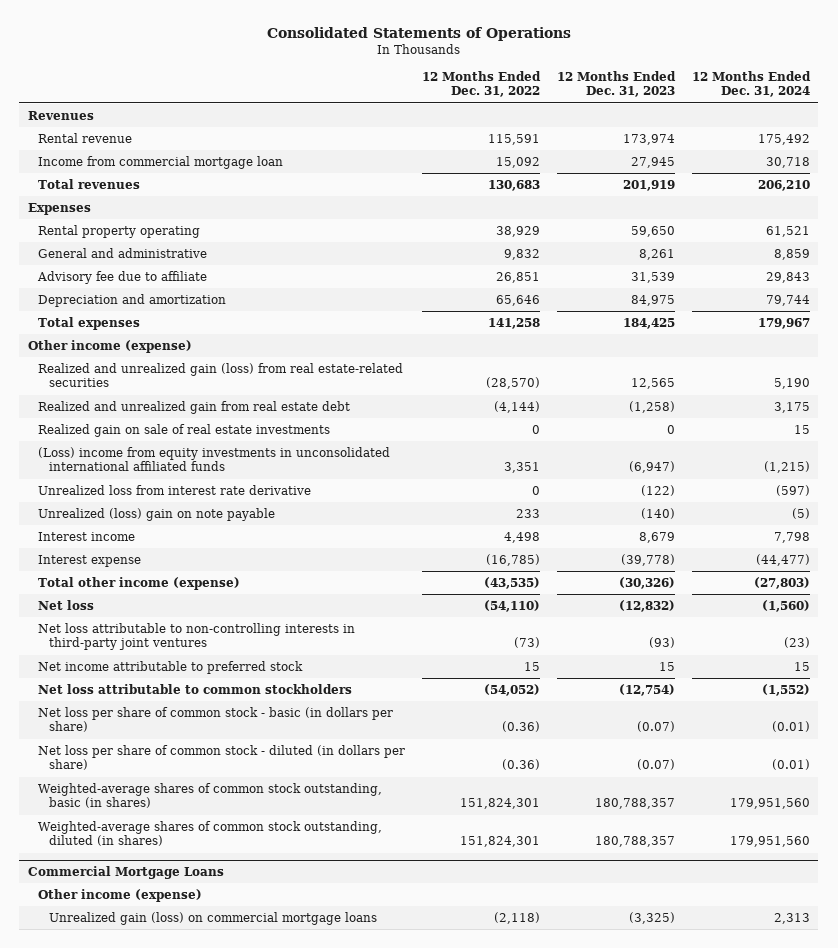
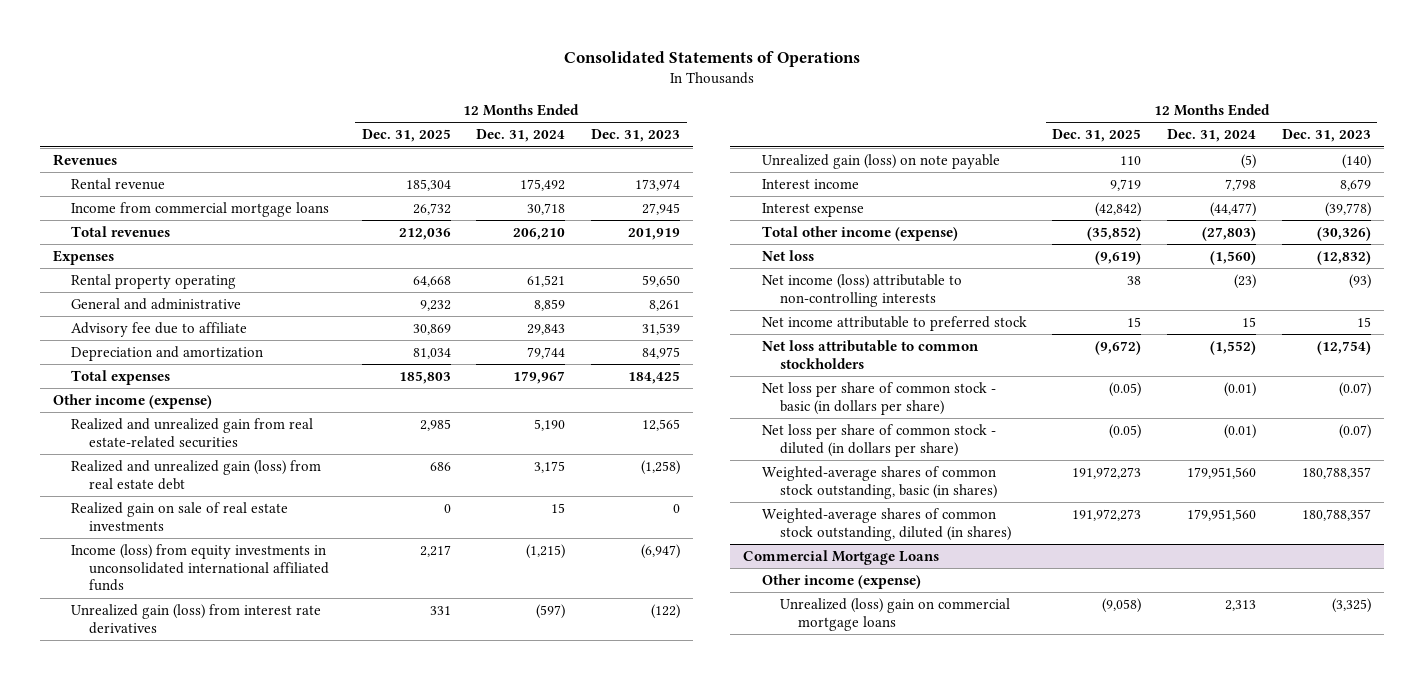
[422,71,542,98] 12 Months Ended Dec. 31, 2022 -> none
none -> [361,129,451,143] Dec. 31, 2025
[38,155,284,169] Income from commercial mortgage loan -> [70,202,329,218] Income from commercial mortgage loans
[38,362,404,388] Realized and unrealized gain (loss) from real estate-related securities -> [70,418,313,448] Realized and unrealized gain from real estate-related securities
[38,400,351,414] Realized and unrealized gain from real estate debt -> [70,460,321,490] Realized and unrealized gain (loss) from real estate debt
[38,446,391,472] (Loss) income from equity investments in unconsolidated international affiliated funds -> [70,544,330,592] Income (loss) from equity investments in unconsolidated international affiliated funds
[38,484,312,495] Unrealized loss from interest rate derivative -> [70,604,321,634] Unrealized gain (loss) from interest rate derivatives
[38,507,276,521] Unrealized (loss) gain on note payable -> [761,154,1000,170] Unrealized gain (loss) on note payable
[38,622,356,651] Net loss attributable to non-controlling interests in third-party joint ventures -> [761,274,962,307] Net income (loss) attributable to non-controlling interests
[48,911,377,925] Unrealized gain (loss) on commercial mortgage loans -> [779,598,1010,631] Unrealized (loss) gain on commercial mortgage loans

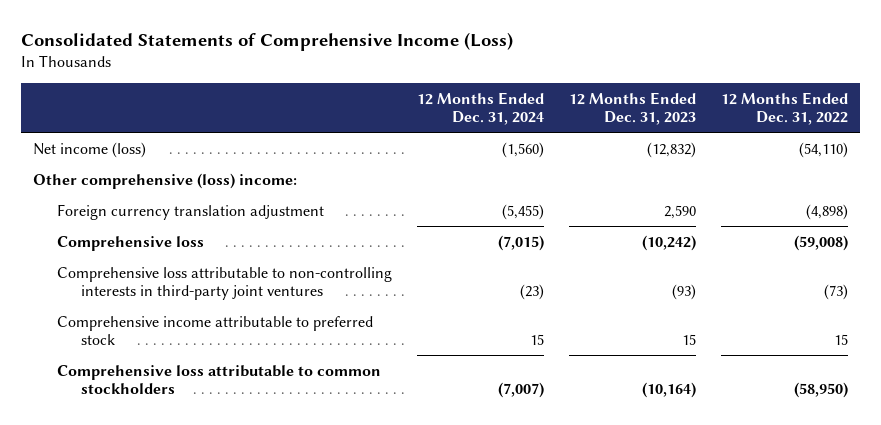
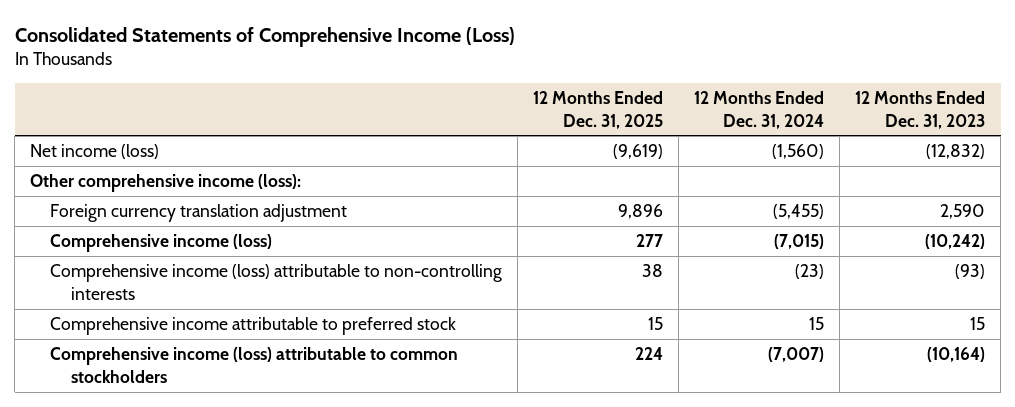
[720,91,848,126] 12 Months Ended Dec. 31, 2022 -> none
none -> [533,91,664,129] 12 Months Ended Dec. 31, 2025
[33,172,298,189] Other comprehensive (loss) income: -> [30,174,302,193] Other comprehensive income (loss):
[57,235,205,251] Comprehensive loss -> [50,234,273,253] Comprehensive income (loss)
[57,266,393,301] Comprehensive loss attributable to non-controlling interests in third-party joint ventures -> [50,264,503,300] Comprehensive income (loss) attributable to non-controlling interests
[57,364,382,395] Comprehensive loss attributable to common stockholders -> [50,347,459,383] Comprehensive income (loss) attributable to common stockholders

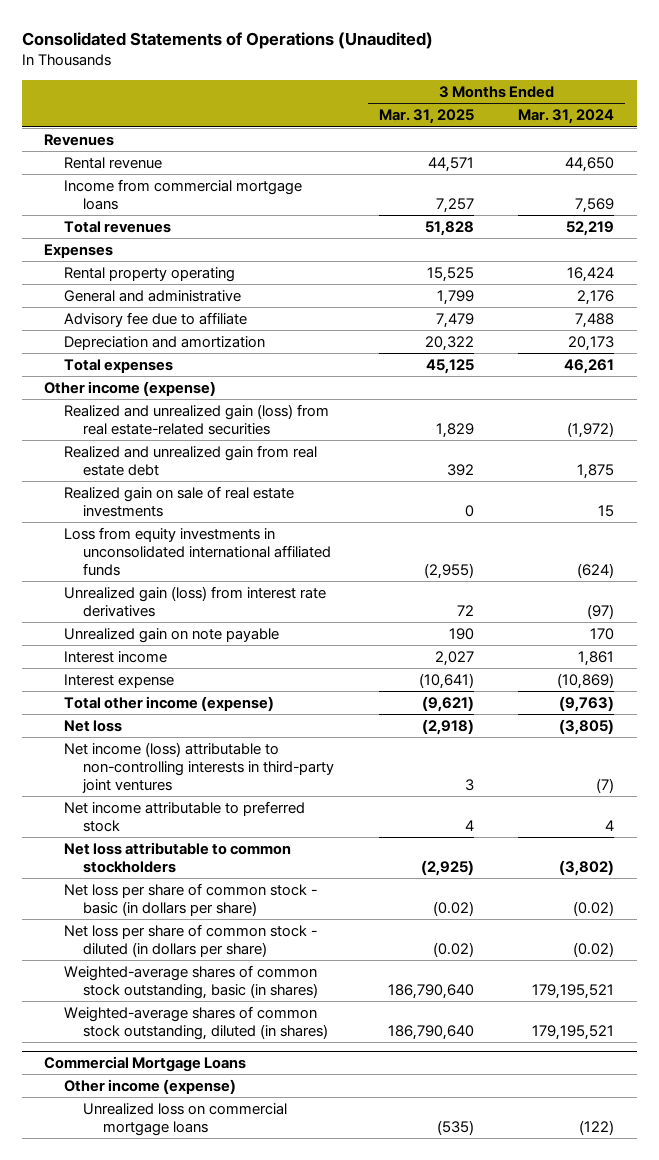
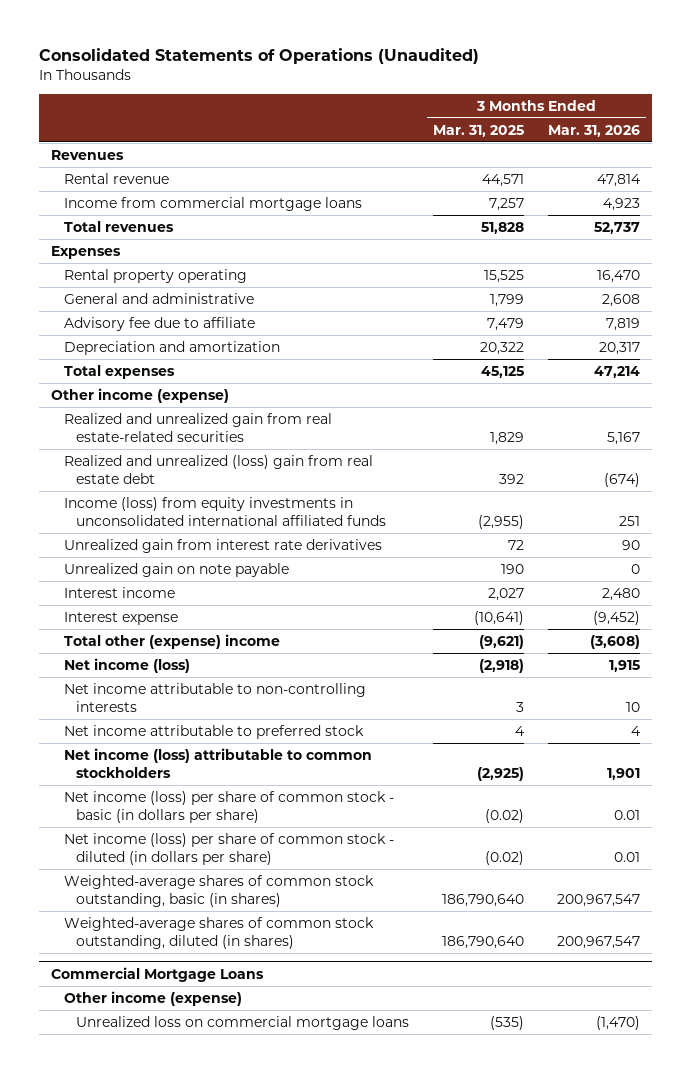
[518,109,615,125] Mar. 31, 2024 -> none
none -> [548,124,641,137] Mar. 31, 2026
[63,485,294,517] Realized gain on sale of real estate investments -> none
[63,403,329,435] Realized and unrealized gain (loss) from real estate-related securities -> [63,412,332,442] Realized and unrealized gain from real estate-related securities
[63,444,317,476] Realized and unrealized gain from real estate debt -> [63,454,373,484] Realized and unrealized (loss) gain from real estate debt
[63,526,332,577] Loss from equity investments in unconsolidated international affiliated funds -> [63,496,387,526] Income (loss) from equity investments in unconsolidated international affiliated funds
[63,585,326,617] Unrealized gain (loss) from interest rate derivatives -> [63,538,382,553] Unrealized gain from interest rate derivatives
[63,695,274,711] Total other income (expense) -> [63,633,280,649] Total other (expense) income
[63,719,122,732] Net loss -> [63,657,190,673] Net income (loss)
[63,741,335,794] Net income (loss) attributable to non-controlling interests in third-party joint ventures -> [63,682,366,712] Net income attributable to non-controlling interests
[63,841,291,873] Net loss attributable to common stockholders -> [63,747,372,778] Net income (loss) attributable to common stockholders
[63,882,317,916] Net loss per share of common stock - basic (in dollars per share) -> [63,790,394,823] Net income (loss) per share of common stock - basic (in dollars per share)
[63,923,317,957] Net loss per share of common stock - diluted (in dollars per share) -> [63,832,394,865] Net income (loss) per share of common stock - diluted (in dollars per share)

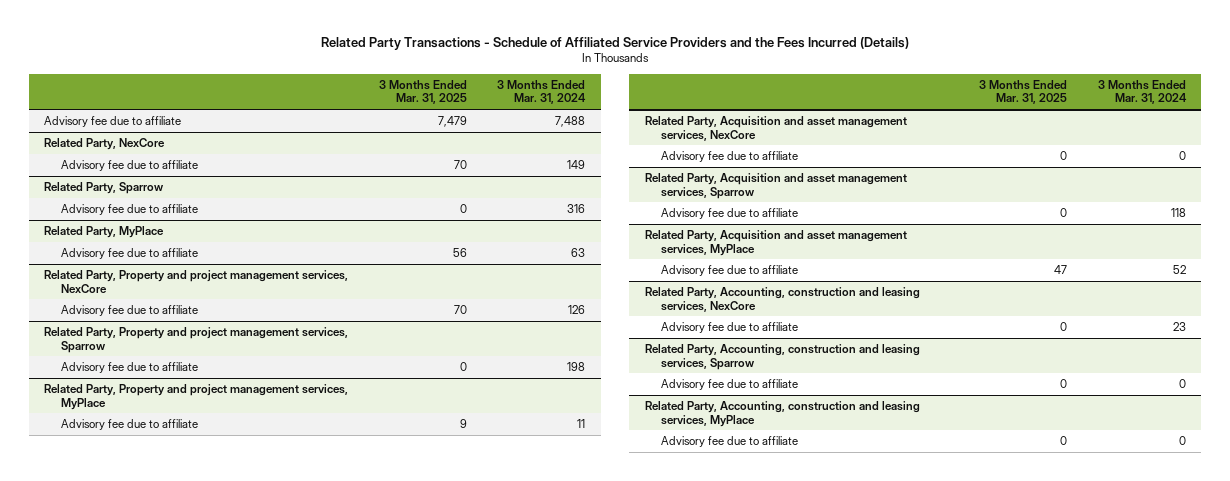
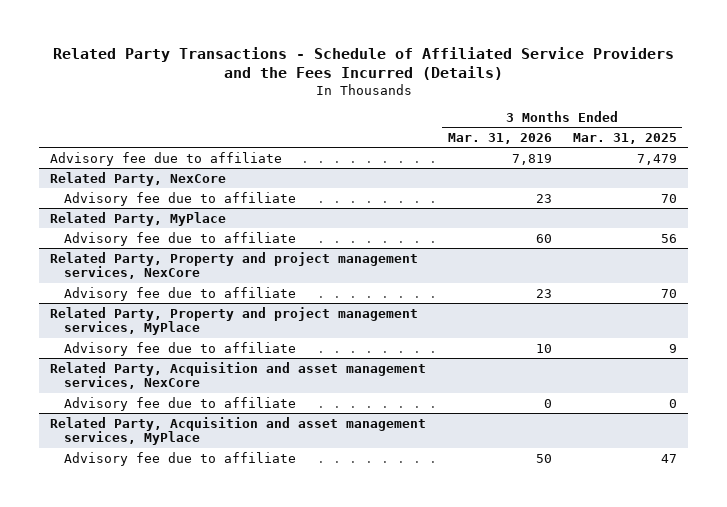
[497,79,587,105] 3 Months Ended Mar. 31, 2024 -> none
none -> [447,132,552,144] Mar. 31, 2026
[44,182,165,195] Related Party, Sparrow -> none
[60,204,198,216] Advisory fee due to affiliate -> none
[44,327,349,353] Related Party, Property and project management services, Sparrow -> none
[60,362,198,374] Advisory fee due to affiliate -> none
[644,173,907,199] Related Party, Acquisition and asset management services, Sparrow -> none
[661,208,799,220] Advisory fee due to affiliate -> none
[644,287,920,312] Related Party, Accounting, construction and leasing services, NexCore -> none
[661,322,799,334] Advisory fee due to affiliate -> none
[644,344,920,370] Related Party, Accounting, construction and leasing services, Sparrow -> none
[661,379,799,391] Advisory fee due to affiliate -> none
[644,401,920,427] Related Party, Accounting, construction and leasing services, MyPlace -> none
[661,436,799,448] Advisory fee due to affiliate -> none

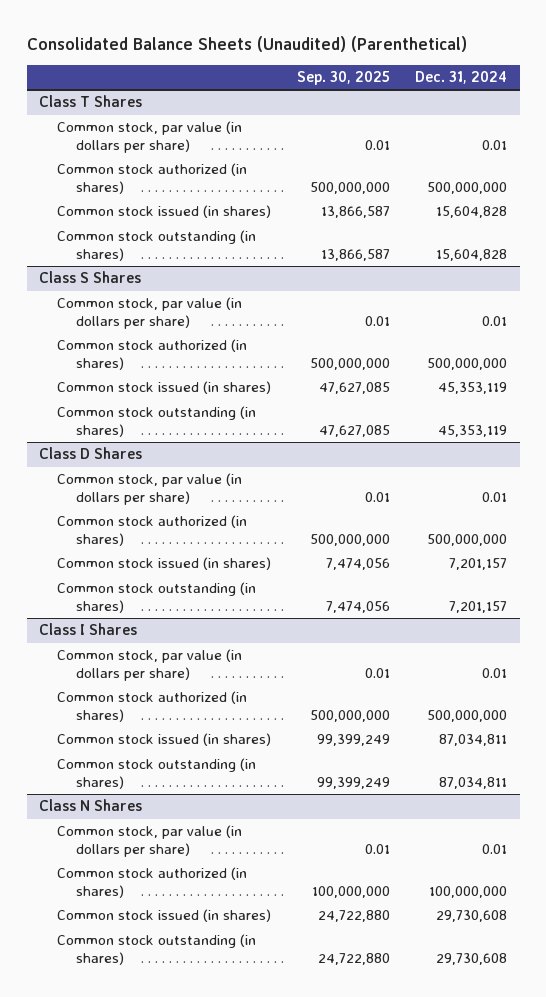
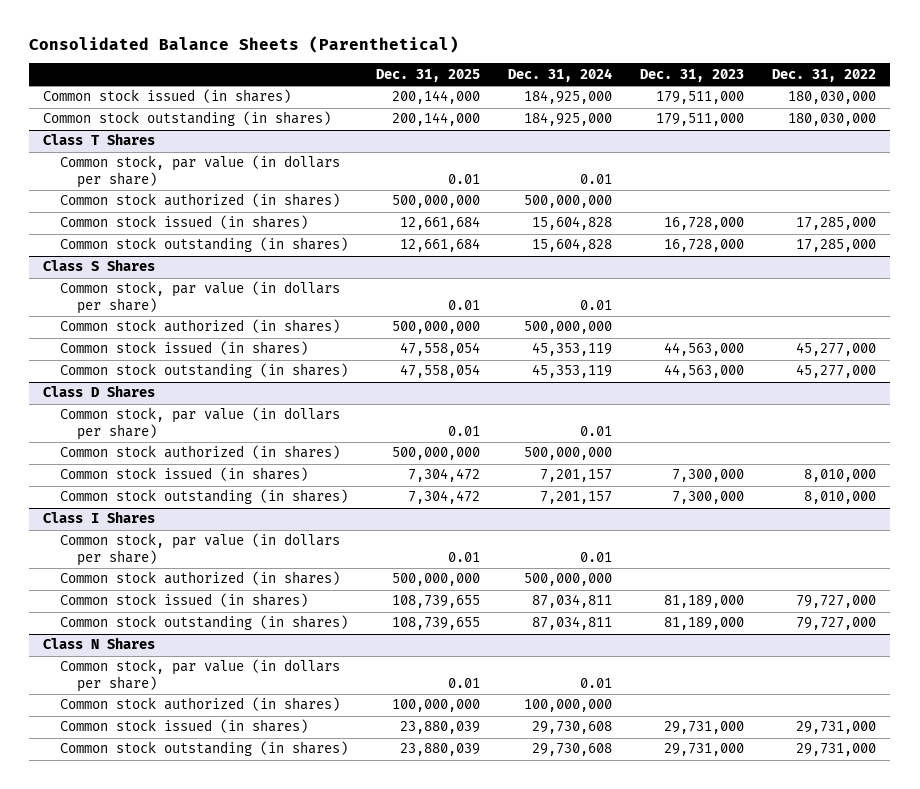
[26,35,467,52] Consolidated Balance Sheets (Unaudited) (Parenthetical) -> [29,36,460,54] Consolidated Balance Sheets (Parenthetical)
[296,70,390,85] Sep. 30, 2025 -> none
none -> [376,68,481,82] Dec. 31, 2025
none -> [640,68,745,82] Dec. 31, 2023
none -> [772,68,877,82] Dec. 31, 2022
none -> [43,89,292,104] Common stock issued (in shares)
none -> [43,111,332,127] Common stock outstanding (in shares)

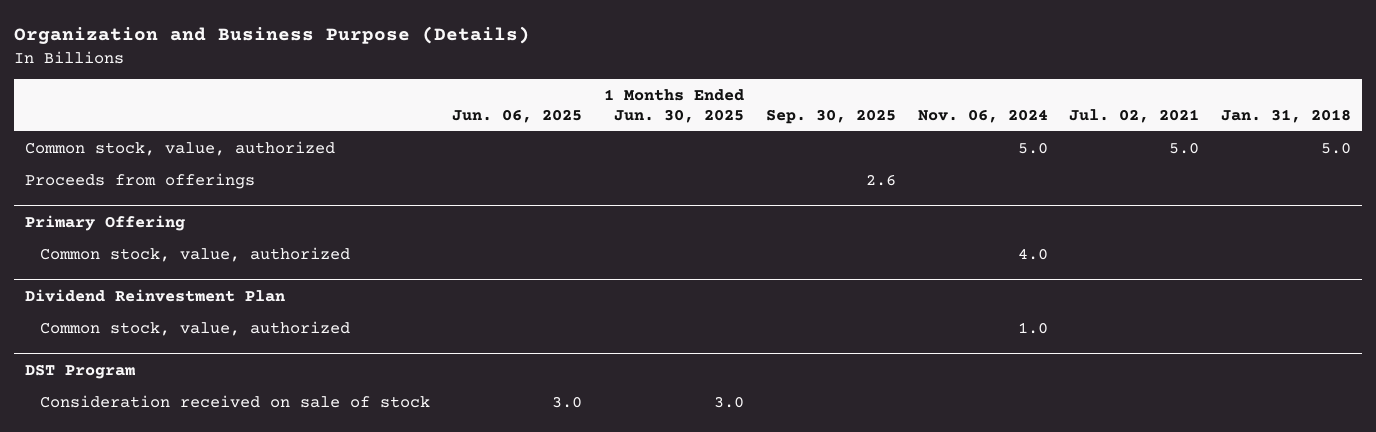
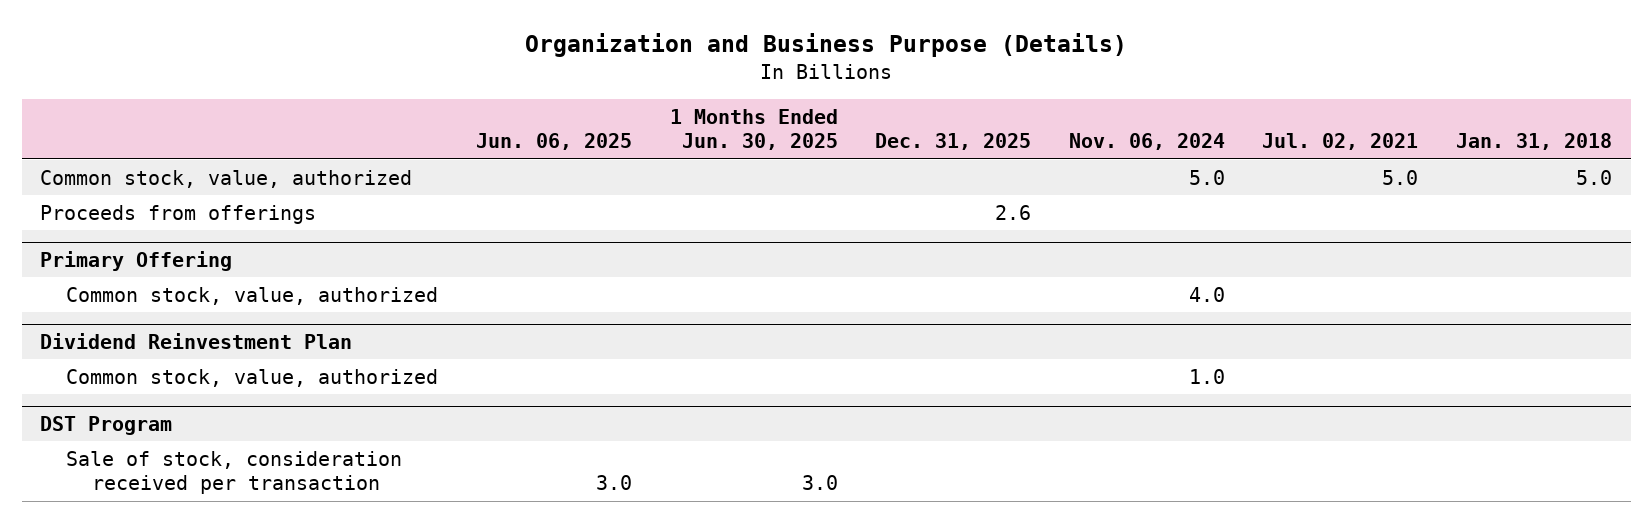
[765,108,896,124] Sep. 30, 2025 -> none
none -> [875,133,1032,151] Dec. 31, 2025
[40,394,431,408] Consideration received on sale of stock -> [66,450,403,495] Sale of stock, consideration received per transaction

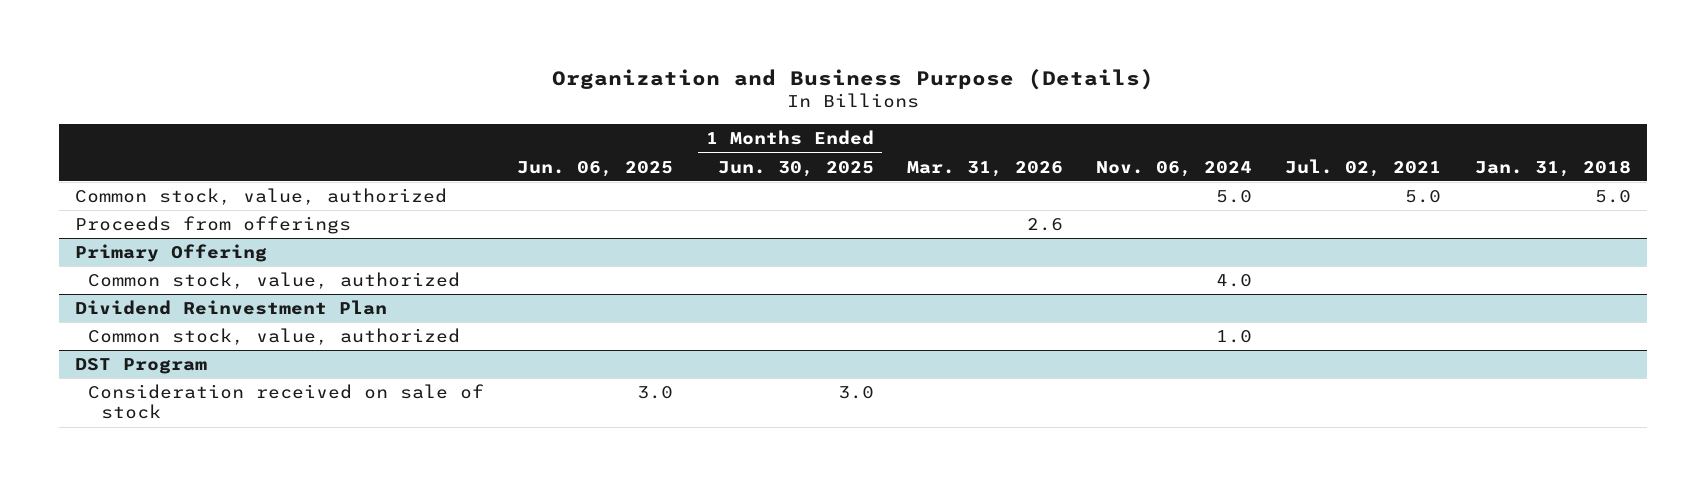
[875,133,1032,151] Dec. 31, 2025 -> none
none -> [907,160,1064,177] Mar. 31, 2026
[66,450,403,495] Sale of stock, consideration received per transaction -> [88,384,485,420] Consideration received on sale of stock

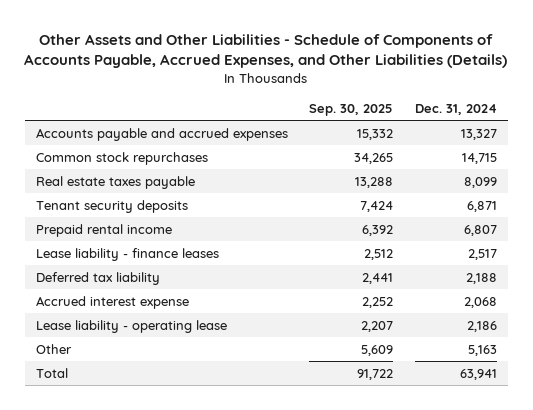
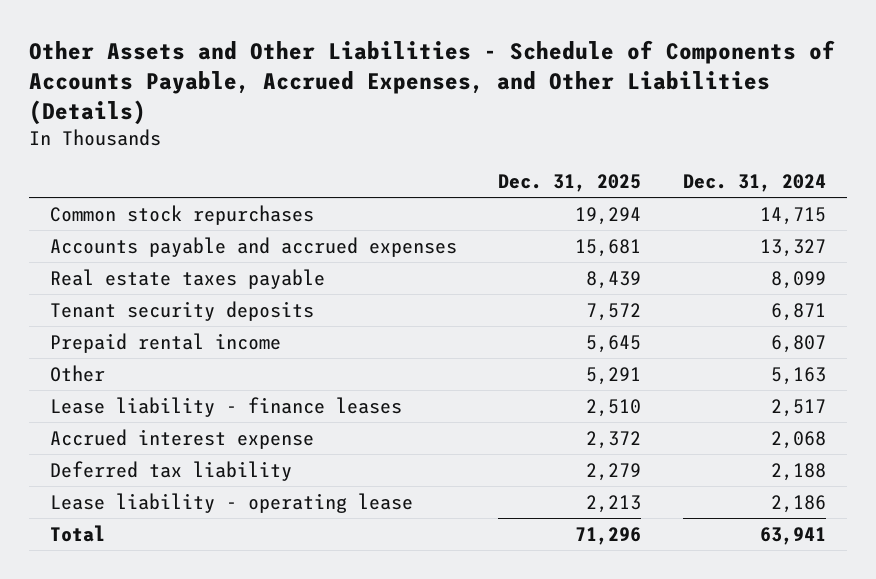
[309,103,394,116] Sep. 30, 2025 -> none
none -> [498,173,642,192] Dec. 31, 2025
[35,127,288,141] Accounts payable and accrued expenses -> [49,236,457,257] Accounts payable and accrued expenses
[35,343,72,354] Other -> [49,364,105,382] Other
[35,271,160,285] Deferred tax liability -> [49,460,292,481] Deferred tax liability

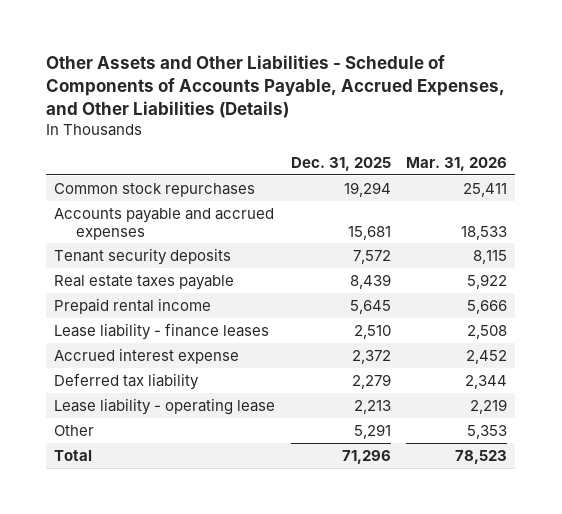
[683,173,827,192] Dec. 31, 2024 -> none
none -> [406,156,508,171] Mar. 31, 2026
[49,268,325,289] Real estate taxes payable -> [54,274,235,290] Real estate taxes payable
[49,364,105,382] Other -> [54,424,95,436] Other

